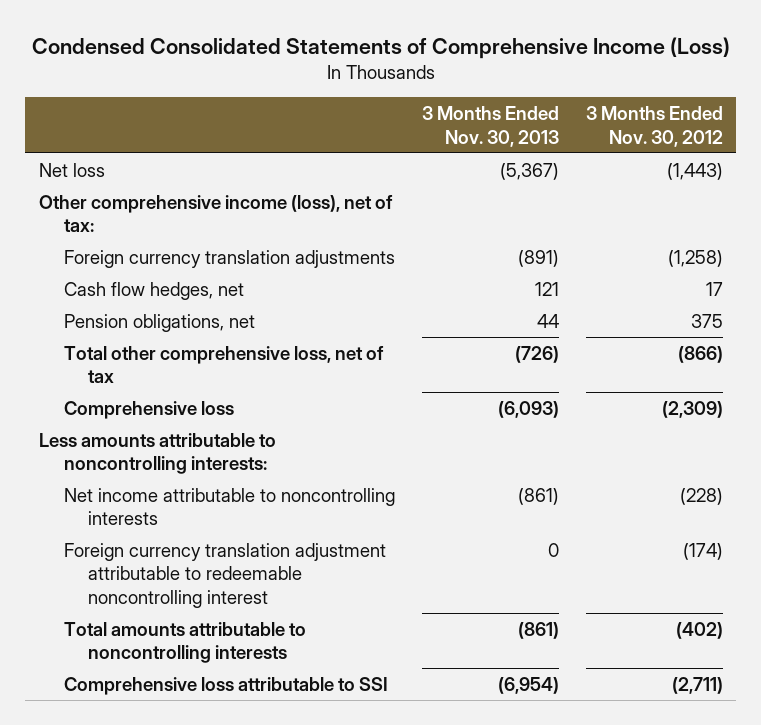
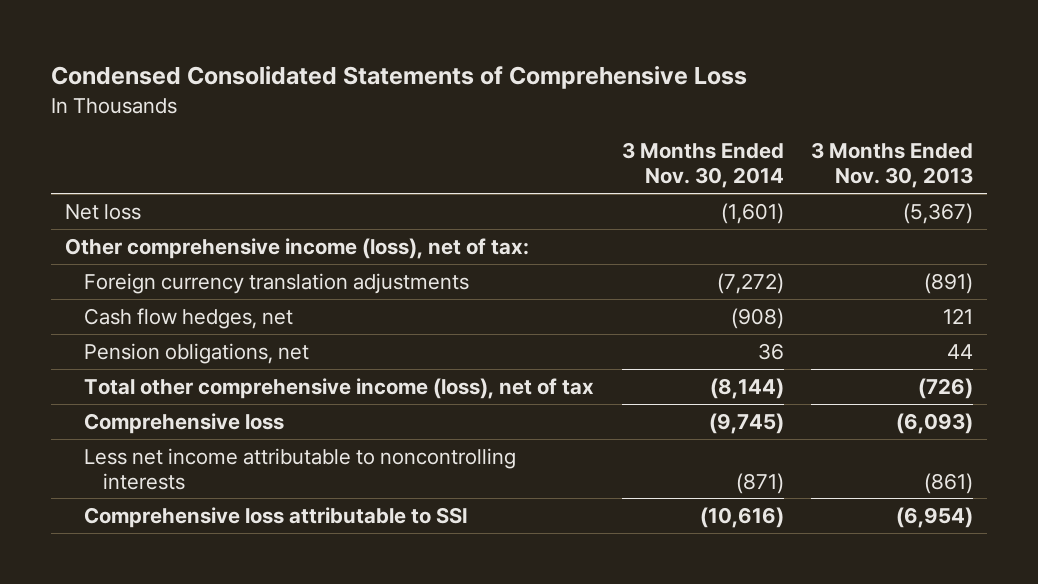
[31,36,730,59] Condensed Consolidated Statements of Comprehensive Income (Loss) -> [51,66,748,90] Condensed Consolidated Statements of Comprehensive Loss
[585,106,723,147] 3 Months Ended Nov. 30, 2012 -> none
none -> [621,142,784,189] 3 Months Ended Nov. 30, 2014
[63,345,384,384] Total other comprehensive loss, net of tax -> [84,377,595,399] Total other comprehensive income (loss), net of tax
[38,432,276,475] Less amounts attributable to noncontrolling interests: -> none
[63,542,386,608] Foreign currency translation adjustment attributable to redeemable noncontrolling interest -> none
[63,621,306,664] Total amounts attributable to noncontrolling interests -> none
[63,487,395,526] Net income attributable to noncontrolling interests -> [84,447,517,490] Less net income attributable to noncontrolling interests

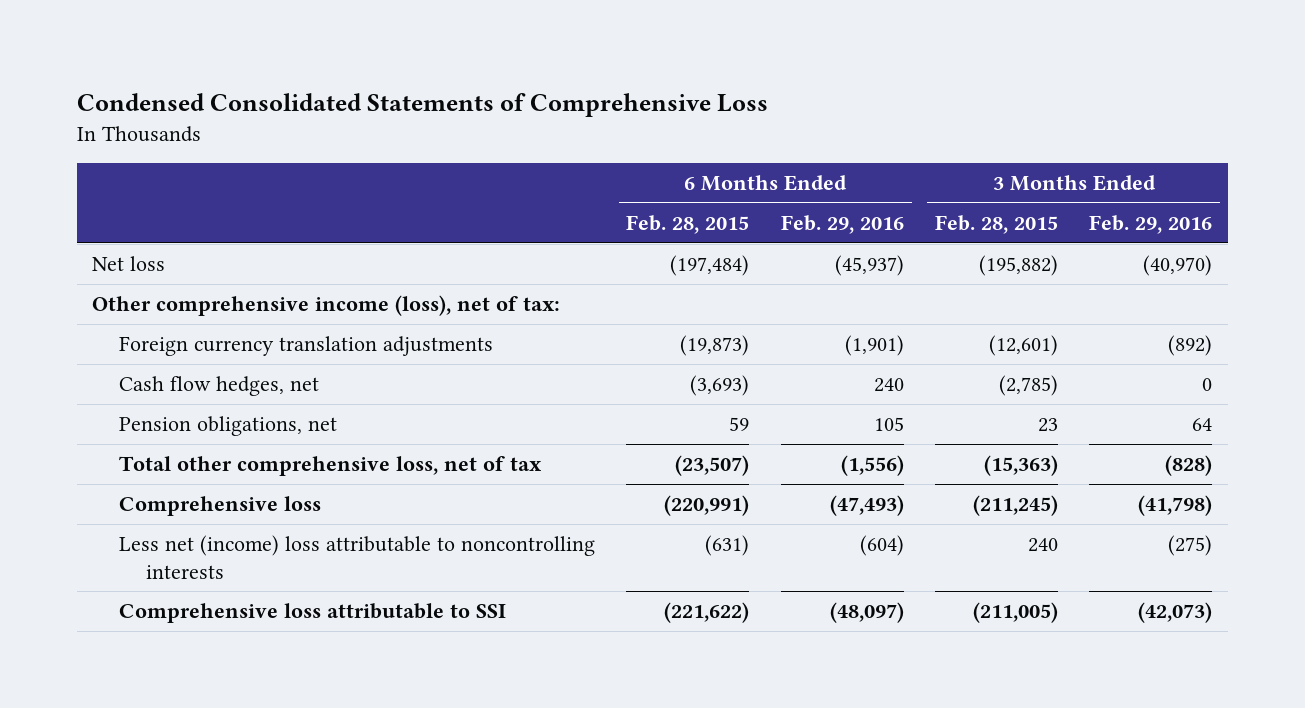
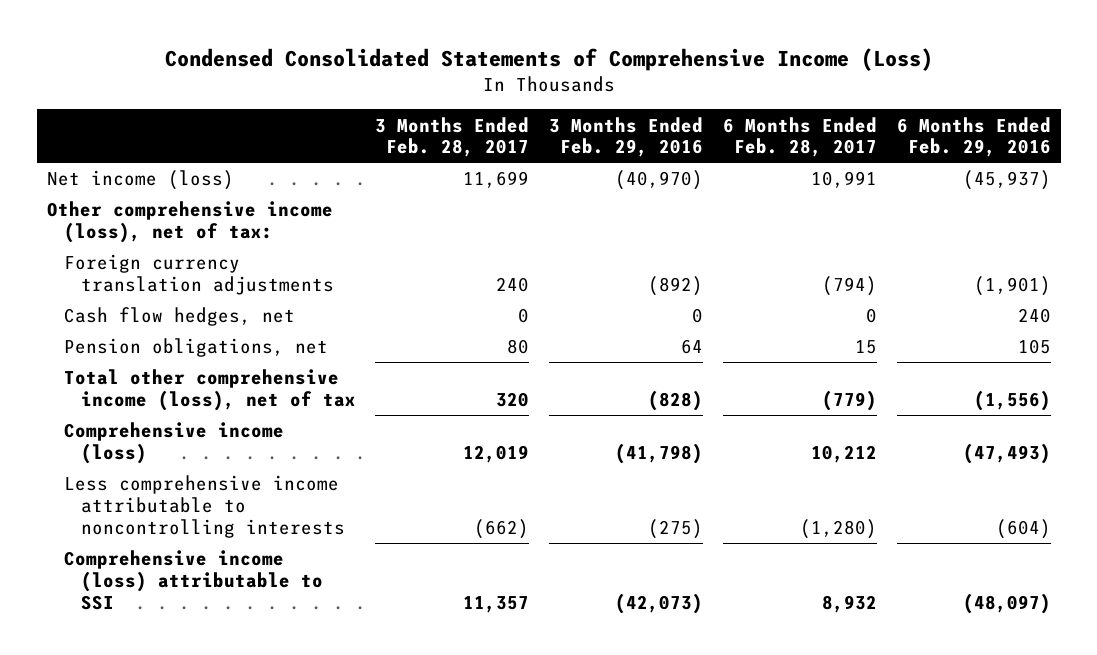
[76,92,768,117] Condensed Consolidated Statements of Comprehensive Loss -> [164,47,933,71] Condensed Consolidated Statements of Comprehensive Income (Loss)
[626,214,750,234] Feb. 28, 2015 -> none
[935,214,1059,234] Feb. 28, 2015 -> none
none -> [375,116,530,158] 3 Months Ended Feb. 28, 2017
none -> [722,116,877,158] 6 Months Ended Feb. 28, 2017
[92,256,166,272] Net loss -> [46,170,234,191] Net income (loss)
[119,456,543,477] Total other comprehensive loss, net of tax -> [63,369,356,411] Total other comprehensive income (loss), net of tax
[119,496,322,517] Comprehensive loss -> [63,422,284,464] Comprehensive income (loss)
[119,535,596,579] Less net (income) loss attributable to noncontrolling interests -> [63,475,345,538] Less comprehensive income attributable to noncontrolling interests
[119,603,507,624] Comprehensive loss attributable to SSI -> [63,550,323,610] Comprehensive income (loss) attributable to SSI

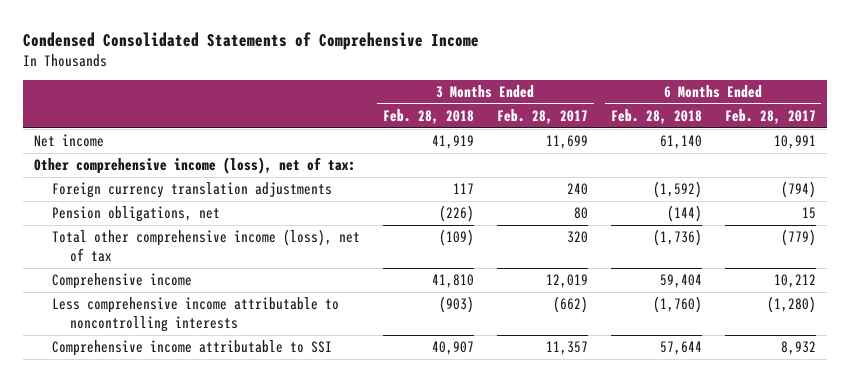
[164,47,933,71] Condensed Consolidated Statements of Comprehensive Income (Loss) -> [22,31,479,50] Condensed Consolidated Statements of Comprehensive Income
[549,116,704,158] 3 Months Ended Feb. 29, 2016 -> none
[896,116,1051,158] 6 Months Ended Feb. 29, 2016 -> none
none -> [383,108,475,124] Feb. 28, 2018
none -> [610,108,702,124] Feb. 28, 2018
[46,170,234,191] Net income (loss) -> [34,133,105,147] Net income
[63,307,295,327] Cash flow hedges, net -> none
[63,422,284,464] Comprehensive income (loss) -> [52,272,193,289] Comprehensive income
[63,550,323,610] Comprehensive income (loss) attributable to SSI -> [52,339,333,356] Comprehensive income attributable to SSI

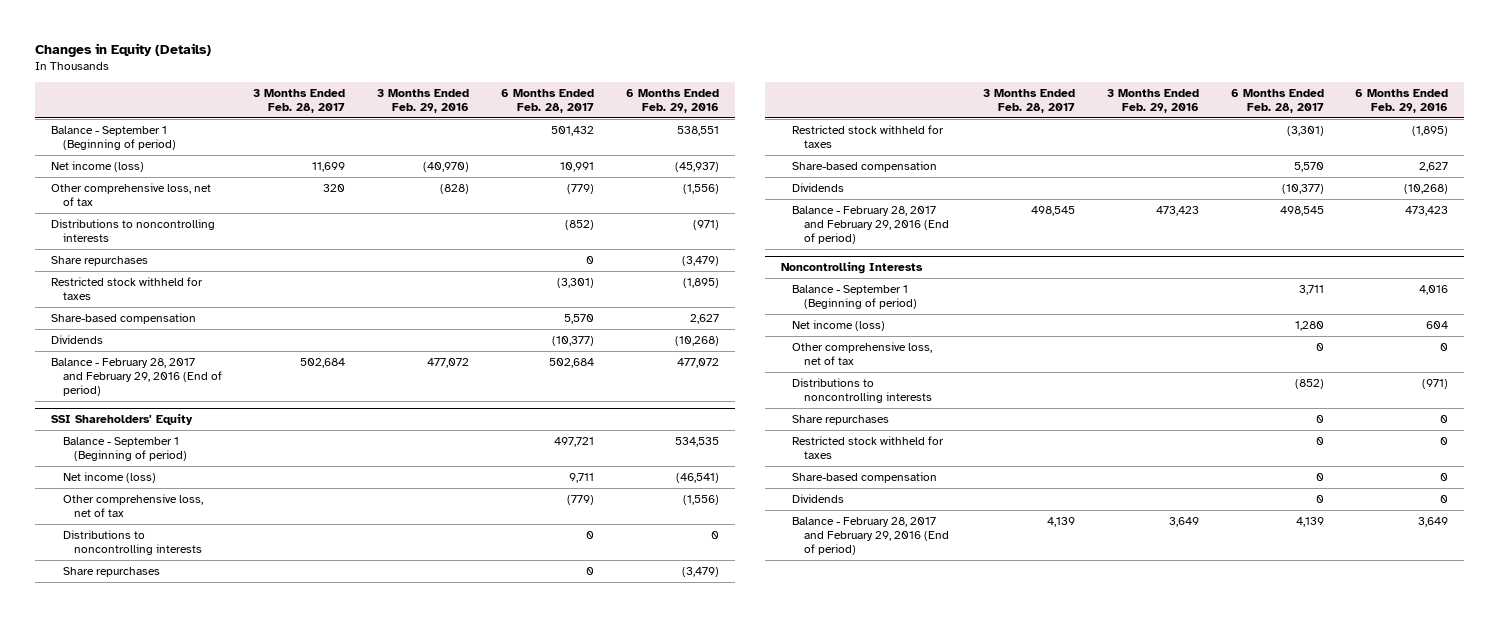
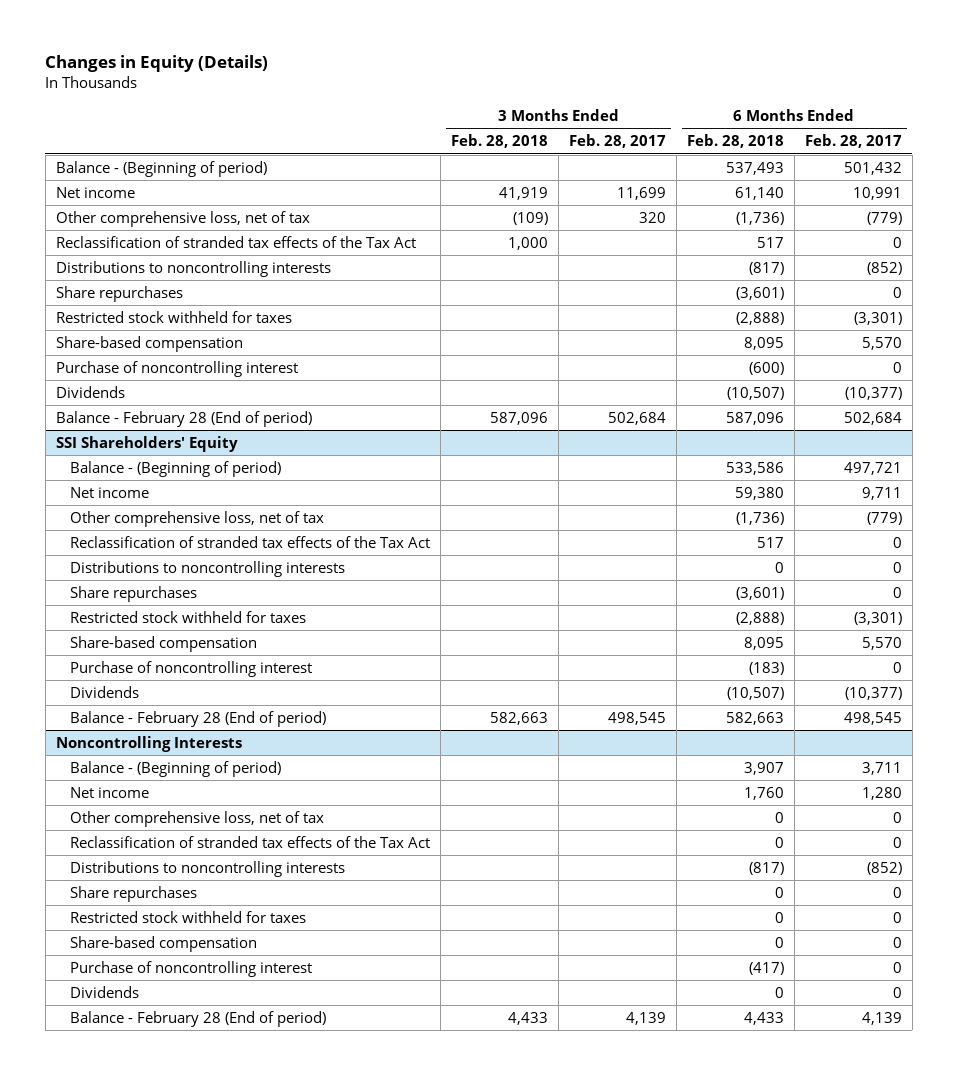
[377,88,470,114] 3 Months Ended Feb. 29, 2016 -> none
[625,88,719,114] 6 Months Ended Feb. 29, 2016 -> none
none -> [451,134,549,149] Feb. 28, 2018
none -> [687,134,785,149] Feb. 28, 2018
[51,126,176,151] Balance - September 1 (Beginning of period) -> [55,160,267,177] Balance - (Beginning of period)
[51,161,145,173] Net income (loss) -> [55,186,135,198] Net income
none -> [55,235,416,248] Reclassification of stranded tax effects of the Tax Act
none -> [55,360,298,377] Purchase of noncontrolling interest
[51,358,222,397] Balance - February 28, 2017 and February 29, 2016 (End of period) -> [55,410,312,427] Balance - February 28 (End of period)
[62,437,188,462] Balance - September 1 (Beginning of period) -> [70,460,282,477] Balance - (Beginning of period)
[62,472,156,484] Net income (loss) -> [70,486,150,498] Net income
none -> [70,535,431,548] Reclassification of stranded tax effects of the Tax Act
none -> [70,660,313,677] Purchase of noncontrolling interest
[792,206,949,245] Balance - February 28, 2017 and February 29, 2016 (End of period) -> [70,710,327,727] Balance - February 28 (End of period)
[792,285,917,310] Balance - September 1 (Beginning of period) -> [70,760,282,777] Balance - (Beginning of period)
[792,320,886,332] Net income (loss) -> [70,786,150,798] Net income
none -> [70,835,431,848] Reclassification of stranded tax effects of the Tax Act
none -> [70,960,313,977] Purchase of noncontrolling interest
[792,517,949,556] Balance - February 28, 2017 and February 29, 2016 (End of period) -> [70,1010,327,1027] Balance - February 28 (End of period)

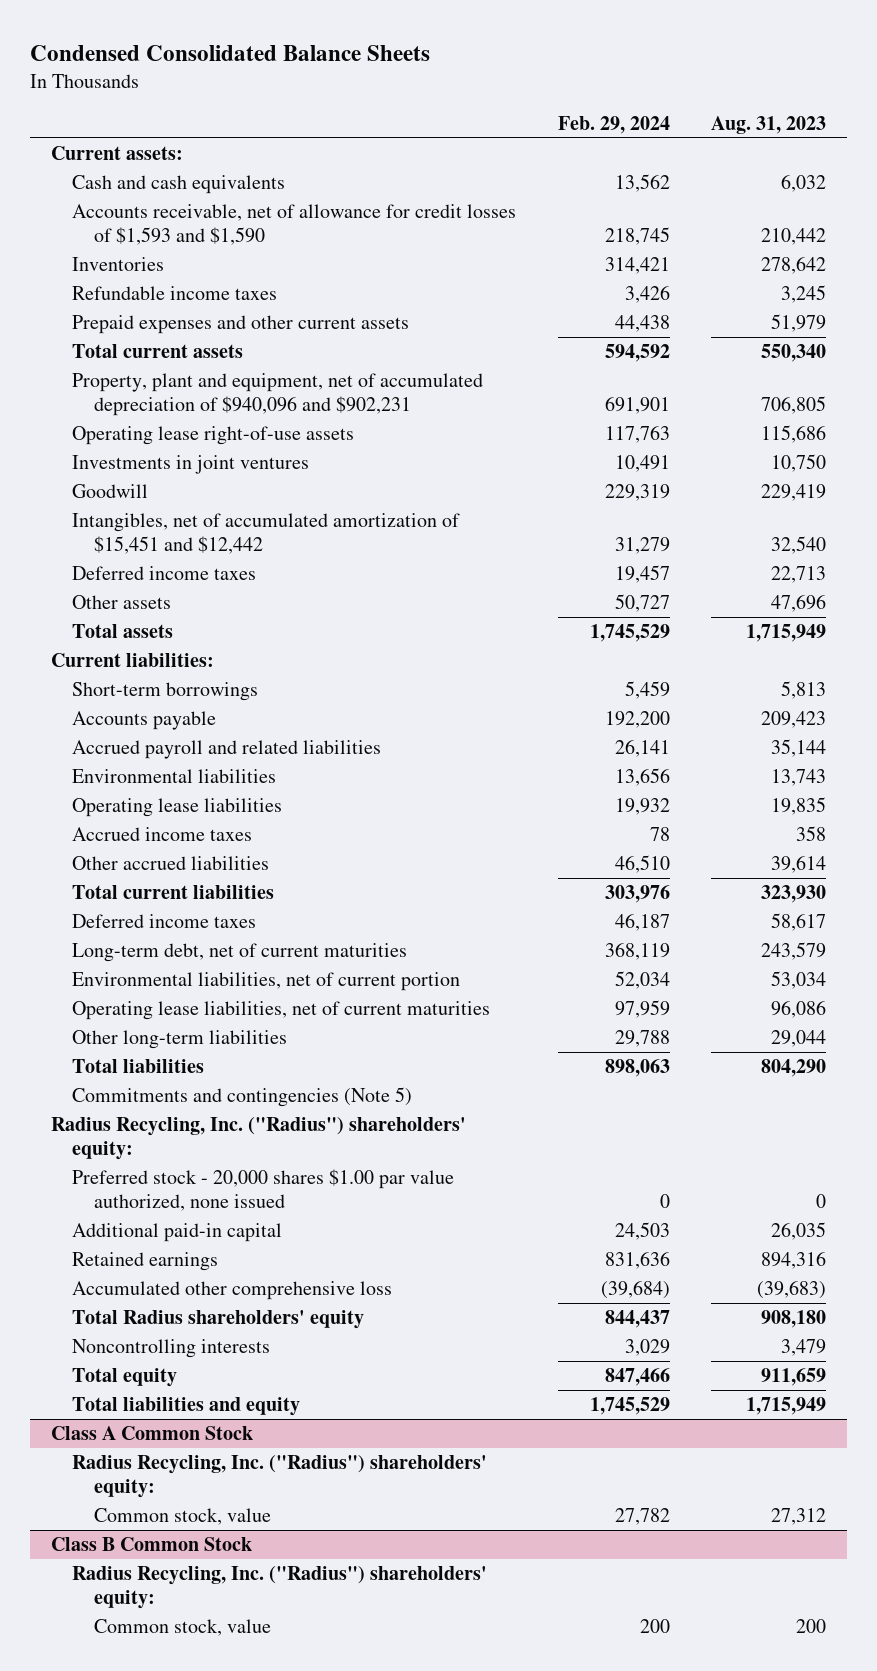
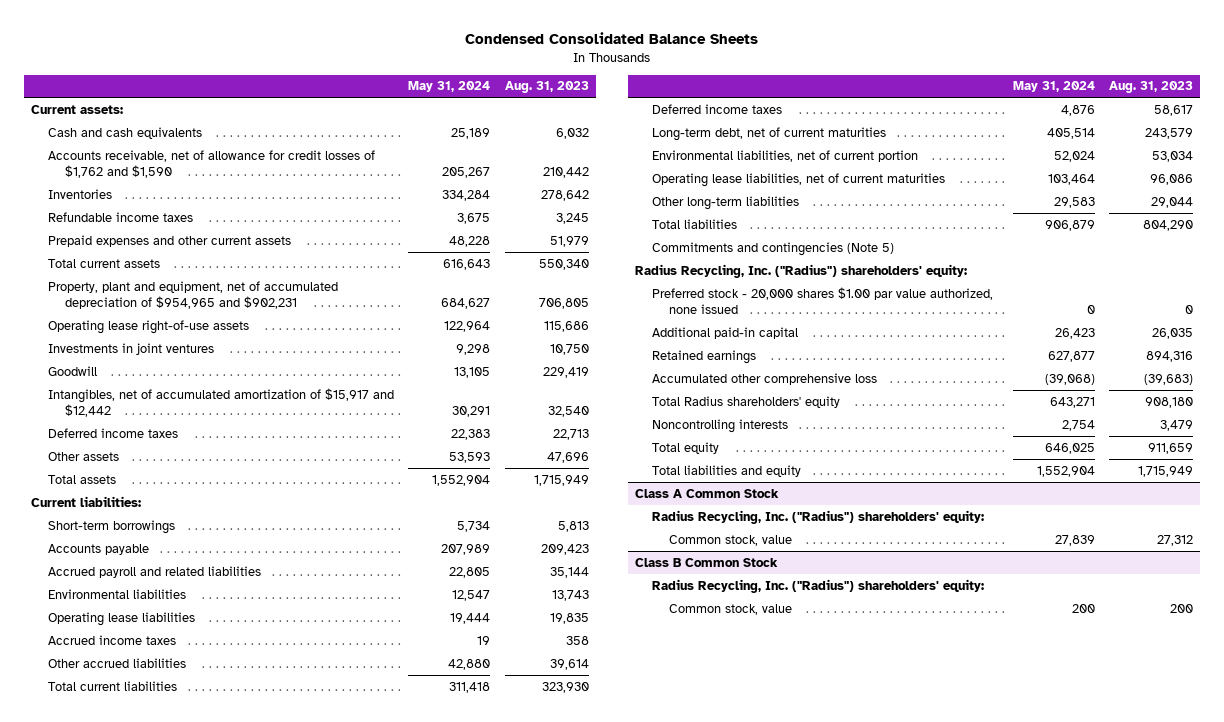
[557,115,670,134] Feb. 29, 2024 -> none
none -> [408,81,491,93] May 31, 2024
[72,204,517,246] Accounts receivable, net of allowance for credit losses of $1,593 and $1,590 -> [48,149,376,178] Accounts receivable, net of allowance for credit losses of $1,762 and $1,590
[72,373,484,417] Property, plant and equipment, net of accumulated depreciation of $940,096 and $902,231 -> [48,280,339,309] Property, plant and equipment, net of accumulated depreciation of $954,965 and $902,231
[72,513,461,555] Intangibles, net of accumulated amortization of $15,451 and $12,442 -> [48,387,395,417] Intangibles, net of accumulated amortization of $15,917 and $12,442

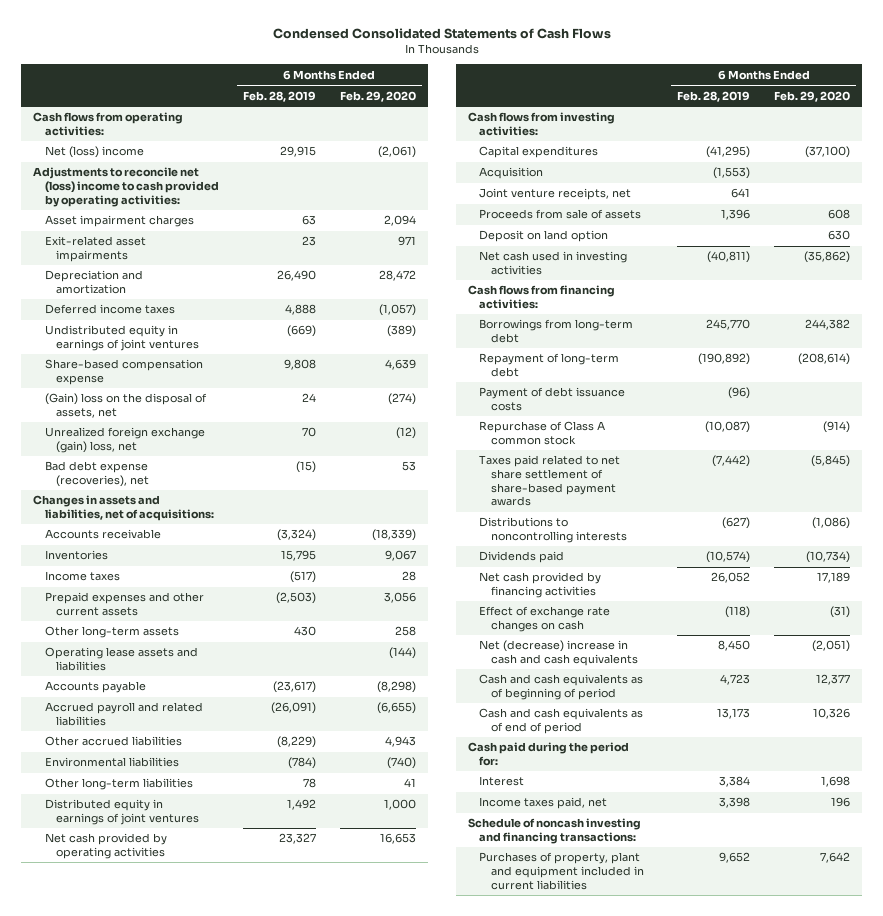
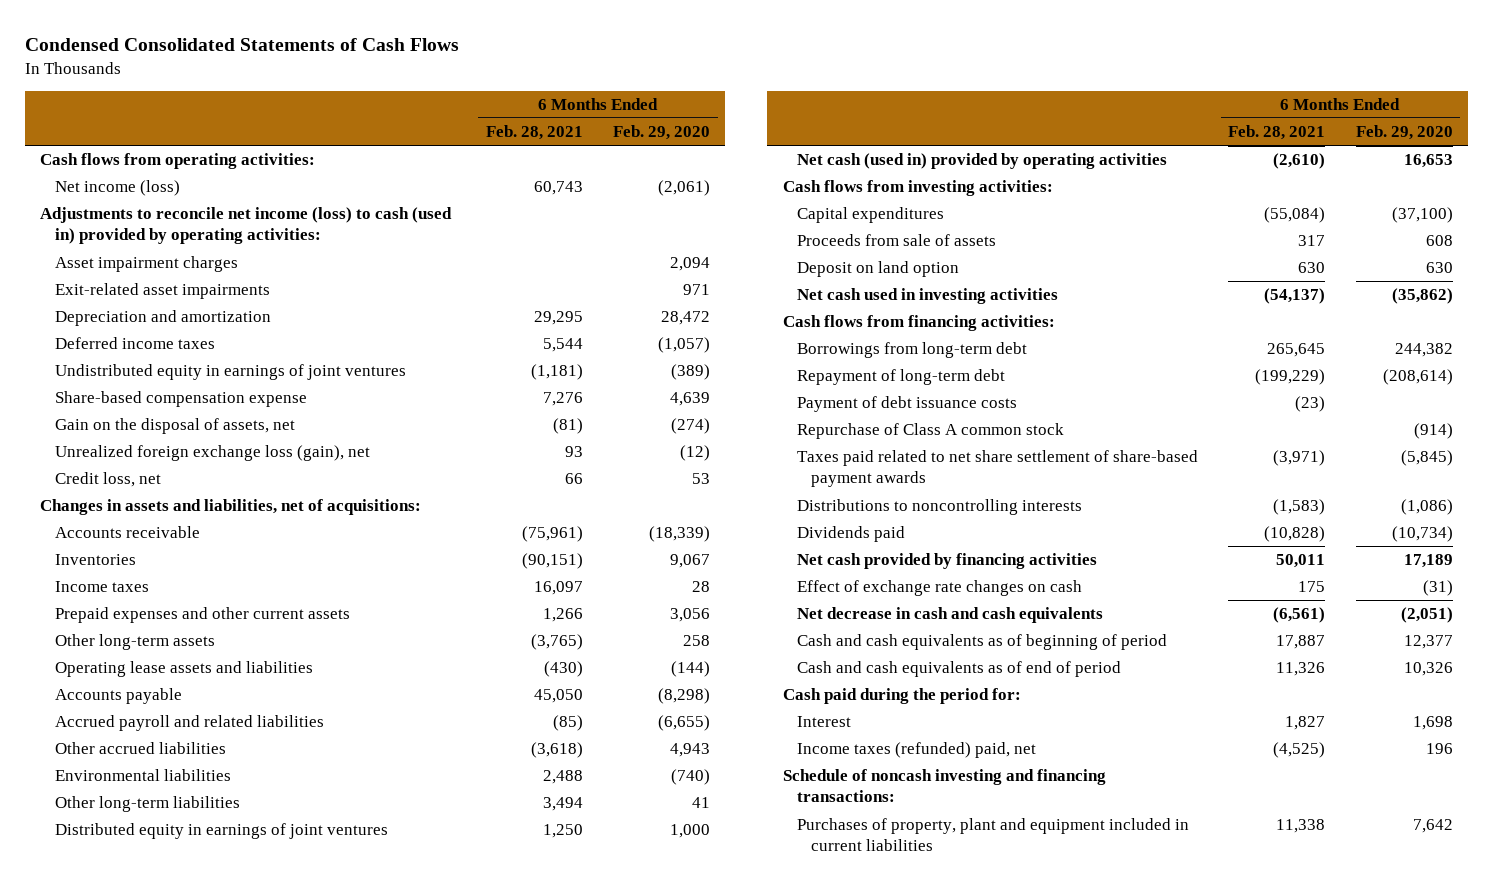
[242,90,316,102] Feb. 28, 2019 -> none
none -> [485,125,583,141] Feb. 28, 2021
[44,146,144,159] Net (loss) income -> [54,180,180,197] Net income (loss)
[33,167,219,207] Adjustments to reconcile net (loss) income to cash provided by operating activities: -> [40,207,453,245] Adjustments to reconcile net income (loss) to cash (used in) provided by operating activities:
[44,393,207,419] (Gain) loss on the disposal of assets, net -> [54,418,295,435] Gain on the disposal of assets, net
[44,427,205,454] Unrealized foreign exchange (gain) loss, net -> [54,445,370,462] Unrealized foreign exchange loss (gain), net
[44,461,150,488] Bad debt expense (recoveries), net -> [54,472,161,488] Credit loss, net
[44,833,167,860] Net cash provided by operating activities -> [796,153,1167,170] Net cash (used in) provided by operating activities
[479,167,544,180] Acquisition -> none
[479,188,632,201] Joint venture receipts, net -> none
[479,640,638,667] Net (decrease) increase in cash and cash equivalents -> [796,607,1103,624] Net decrease in cash and cash equivalents
[479,797,608,810] Income taxes paid, net -> [796,742,1036,759] Income taxes (refunded) paid, net

